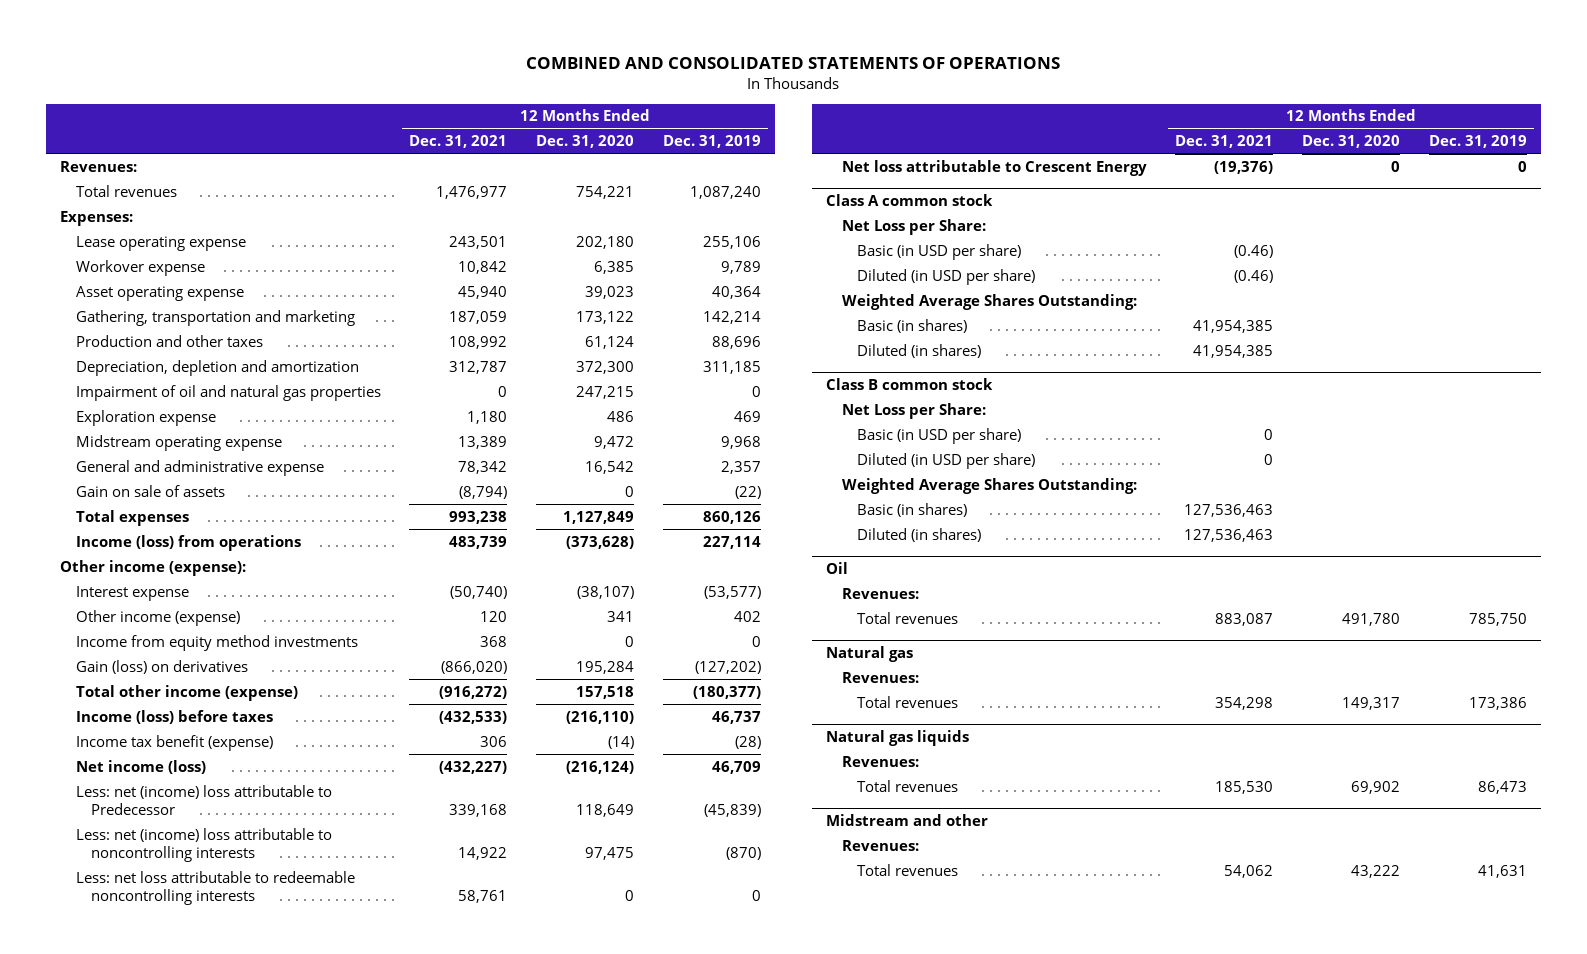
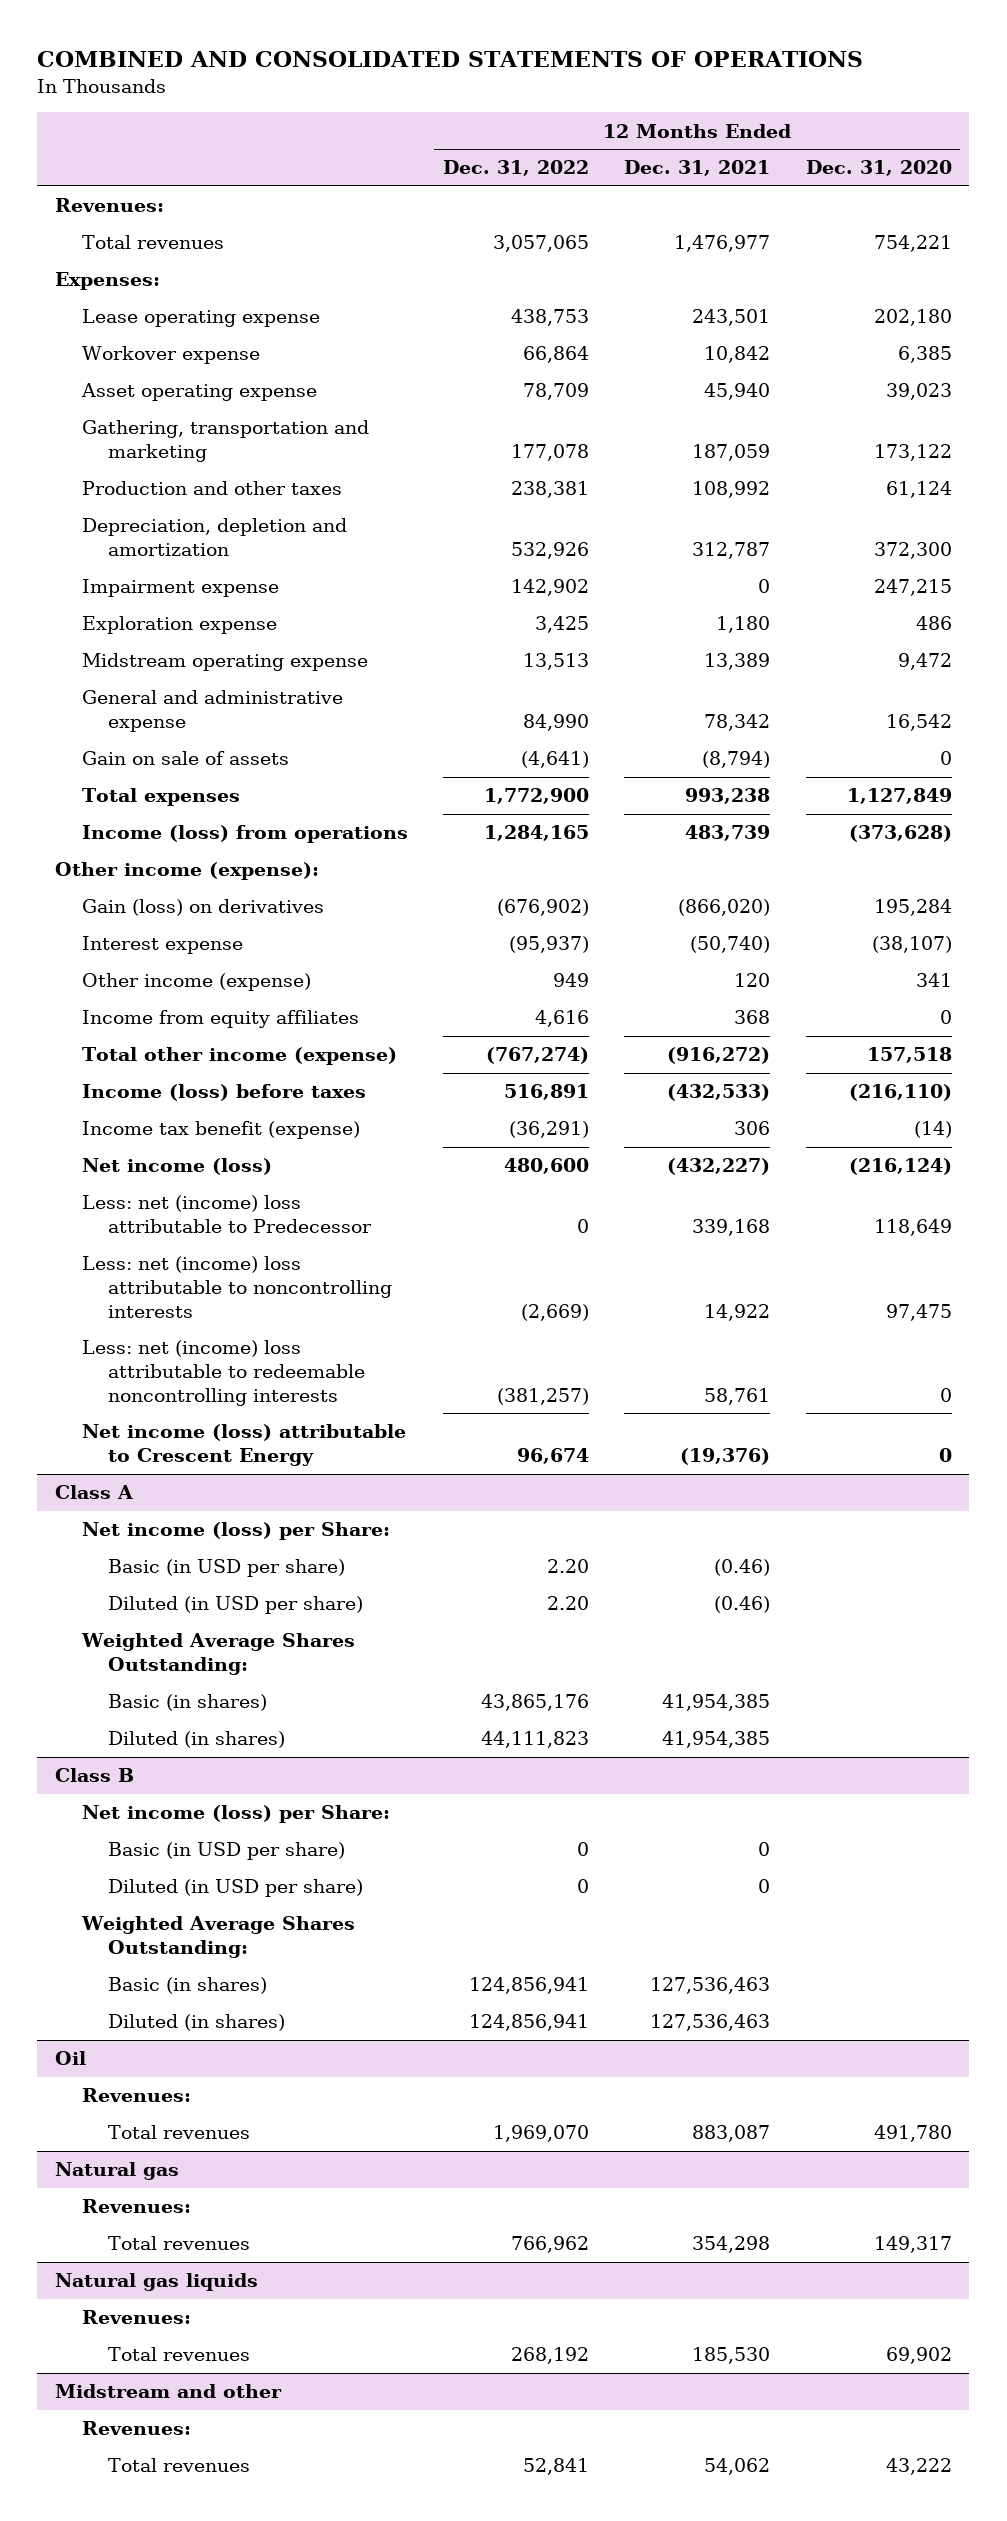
[662,134,761,148] Dec. 31, 2019 -> none
none -> [442,160,589,177] Dec. 31, 2022
[75,384,381,401] Impairment of oil and natural gas properties -> [81,579,279,598] Impairment expense
[75,659,248,674] Gain (loss) on derivatives -> [81,899,324,917] Gain (loss) on derivatives
[75,634,358,651] Income from equity method investments -> [81,1010,359,1029] Income from equity affiliates
[75,870,355,906] Less: net loss attributable to redeemable noncontrolling interests -> [81,1340,366,1406] Less: net (income) loss attributable to redeemable noncontrolling interests
[841,159,1147,176] Net loss attributable to Crescent Energy -> [81,1424,406,1467] Net income (loss) attributable to Crescent Energy
[826,193,994,206] Class A common stock -> [55,1485,134,1500] Class A
[841,218,986,235] Net Loss per Share: -> [81,1522,390,1541] Net income (loss) per Share:
[826,377,994,390] Class B common stock -> [55,1768,135,1783] Class B
[841,402,986,419] Net Loss per Share: -> [81,1805,390,1824] Net income (loss) per Share:

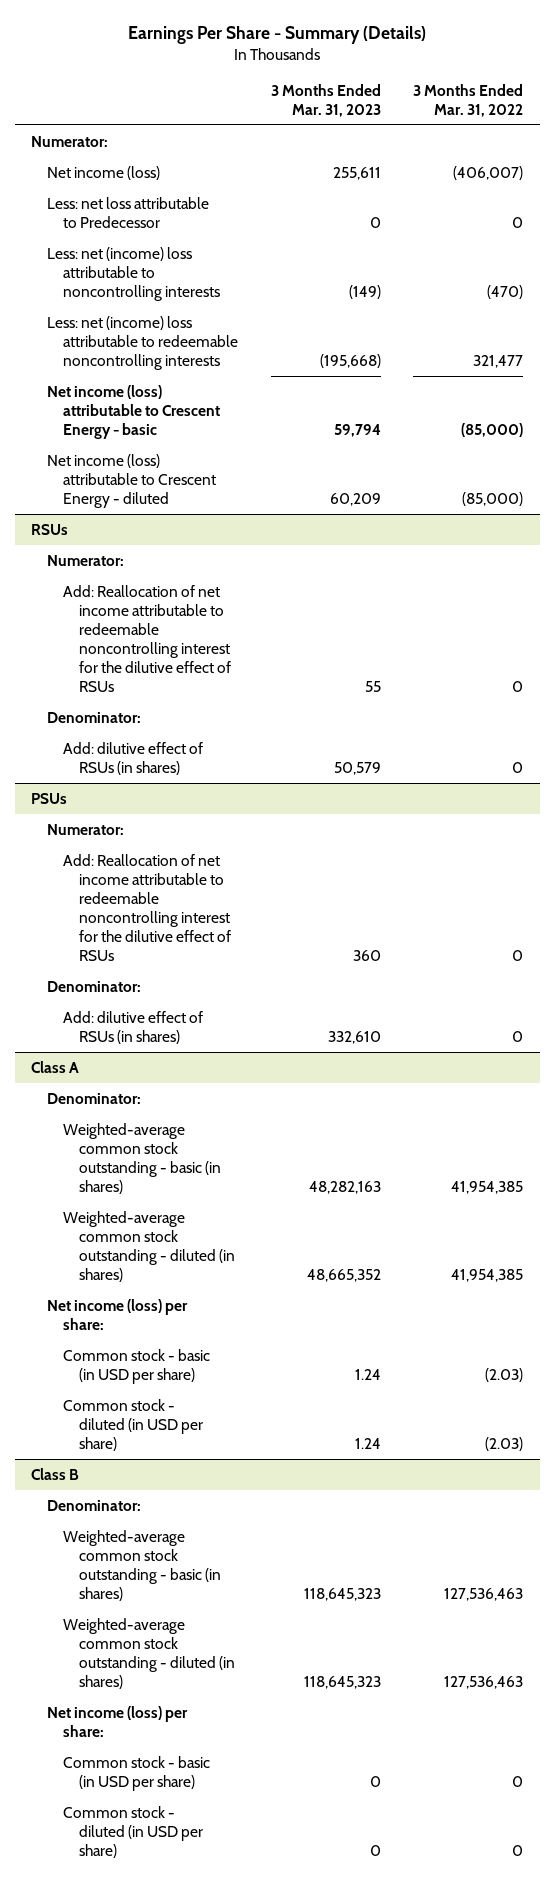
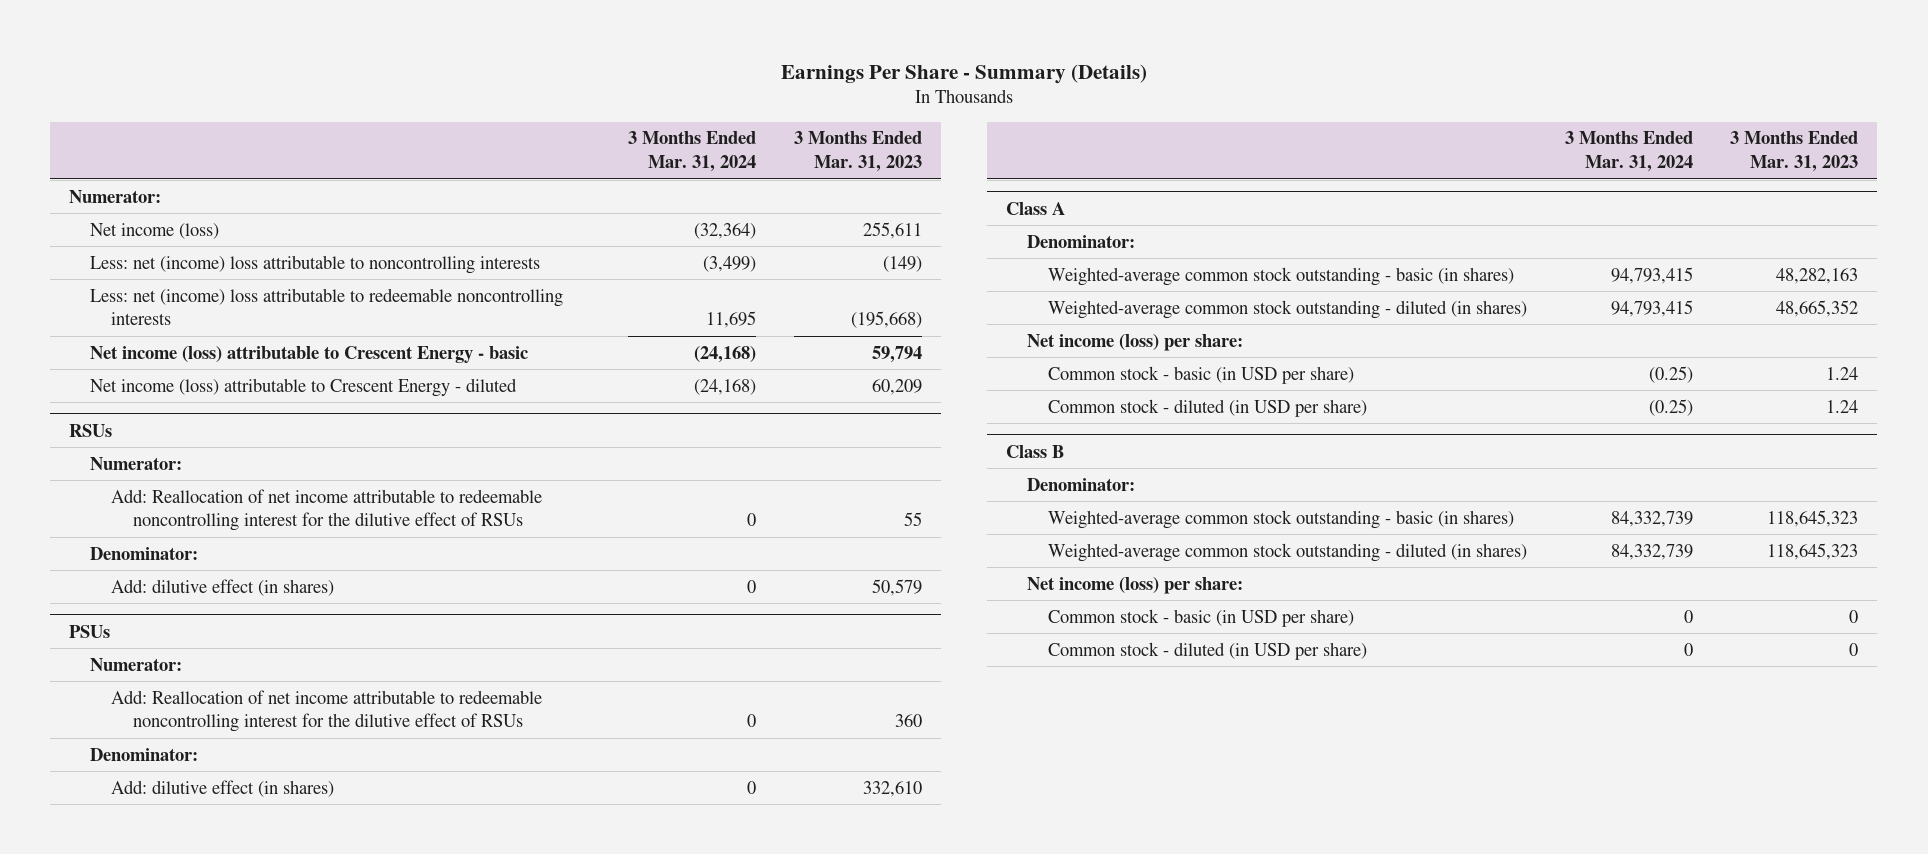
[413,83,524,117] 3 Months Ended Mar. 31, 2022 -> none
none -> [628,131,757,172] 3 Months Ended Mar. 31, 2024
[47,196,210,228] Less: net loss attributable to Predecessor -> none
[62,741,203,775] Add: dilutive effect of RSUs (in shares) -> [111,578,335,596] Add: dilutive effect (in shares)
[62,1010,203,1044] Add: dilutive effect of RSUs (in shares) -> [111,779,335,797] Add: dilutive effect (in shares)

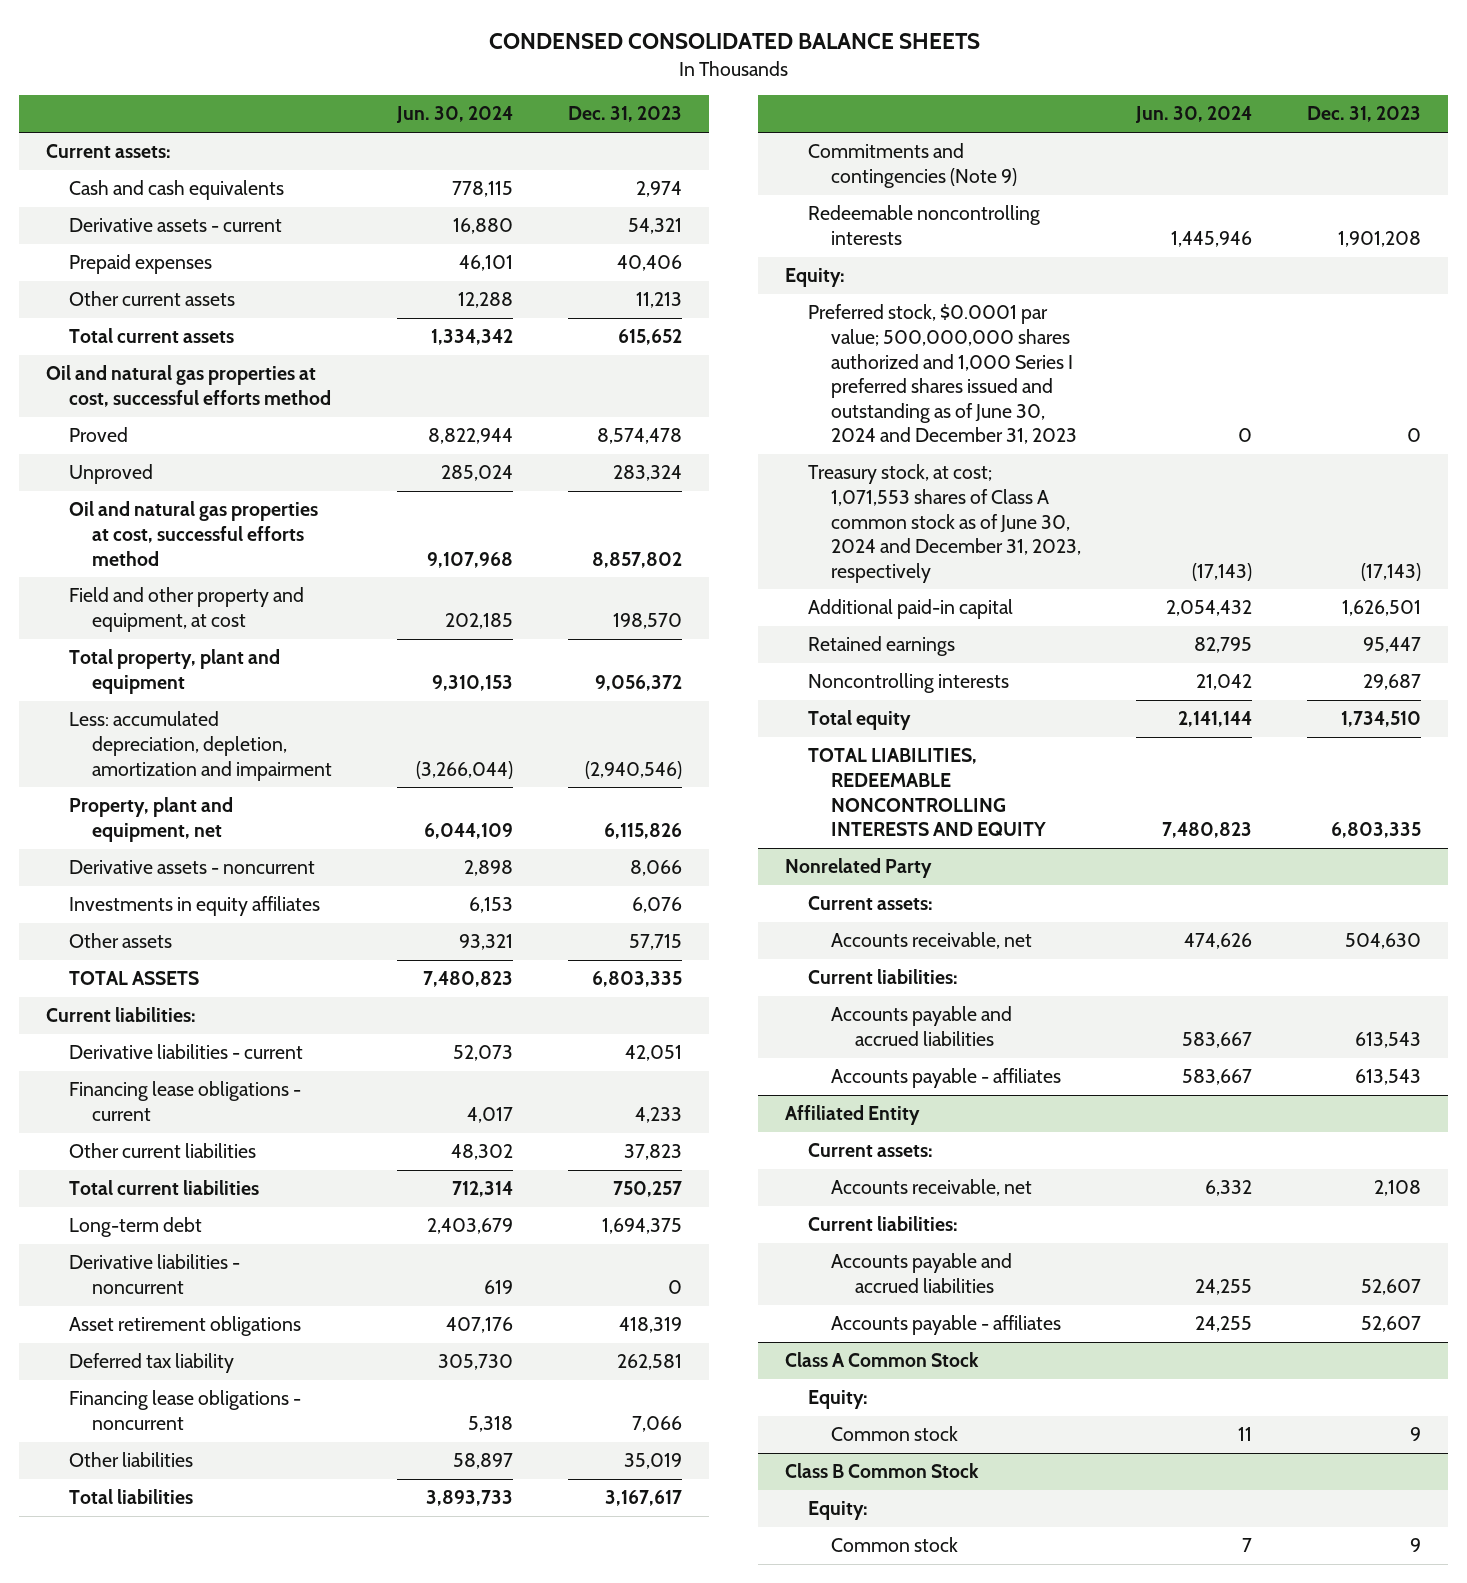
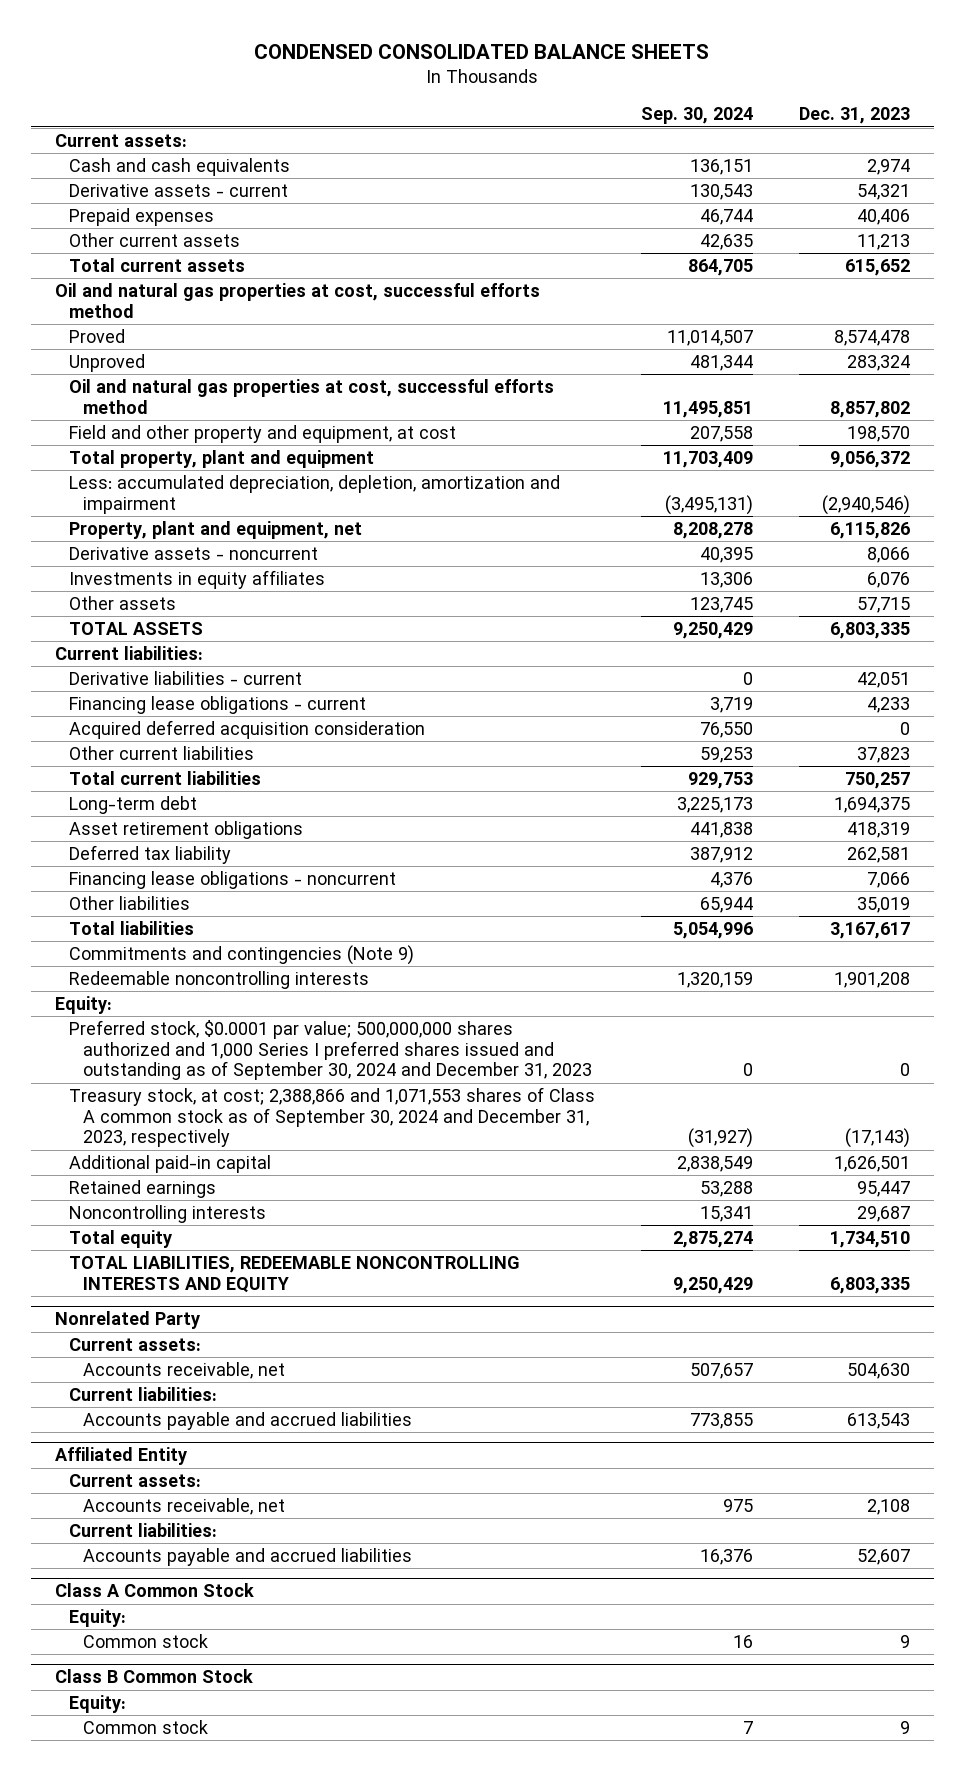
[396,106,514,124] Jun. 30, 2024 -> none
none -> [641,107,754,125] Sep. 30, 2024
none -> [68,720,425,740] Acquired deferred acquisition consideration
[69,1254,241,1294] Derivative liabilities - noncurrent -> none
[808,304,1078,445] Preferred stock, $0.0001 par value; 500,000,000 shares authorized and 1,000 Series I preferred shares issued and outstanding as of June 30, 2024 and December 31, 2023 -> [68,1020,592,1081] Preferred stock, $0.0001 par value; 500,000,000 shares authorized and 1,000 Series I preferred shares issued and outstanding as of September 30, 2024 and December 31, 2023
[808,464,1082,583] Treasury stock, at cost; 1,071,553 shares of Class A common stock as of June 30, 2024 and December 31, 2023, respectively -> [68,1087,595,1148] Treasury stock, at cost; 2,388,866 and 1,071,553 shares of Class A common stock as of September 30, 2024 and December 31, 2023, respectively
[831,1068,1062,1089] Accounts payable - affiliates -> none
[831,1315,1062,1336] Accounts payable - affiliates -> none

